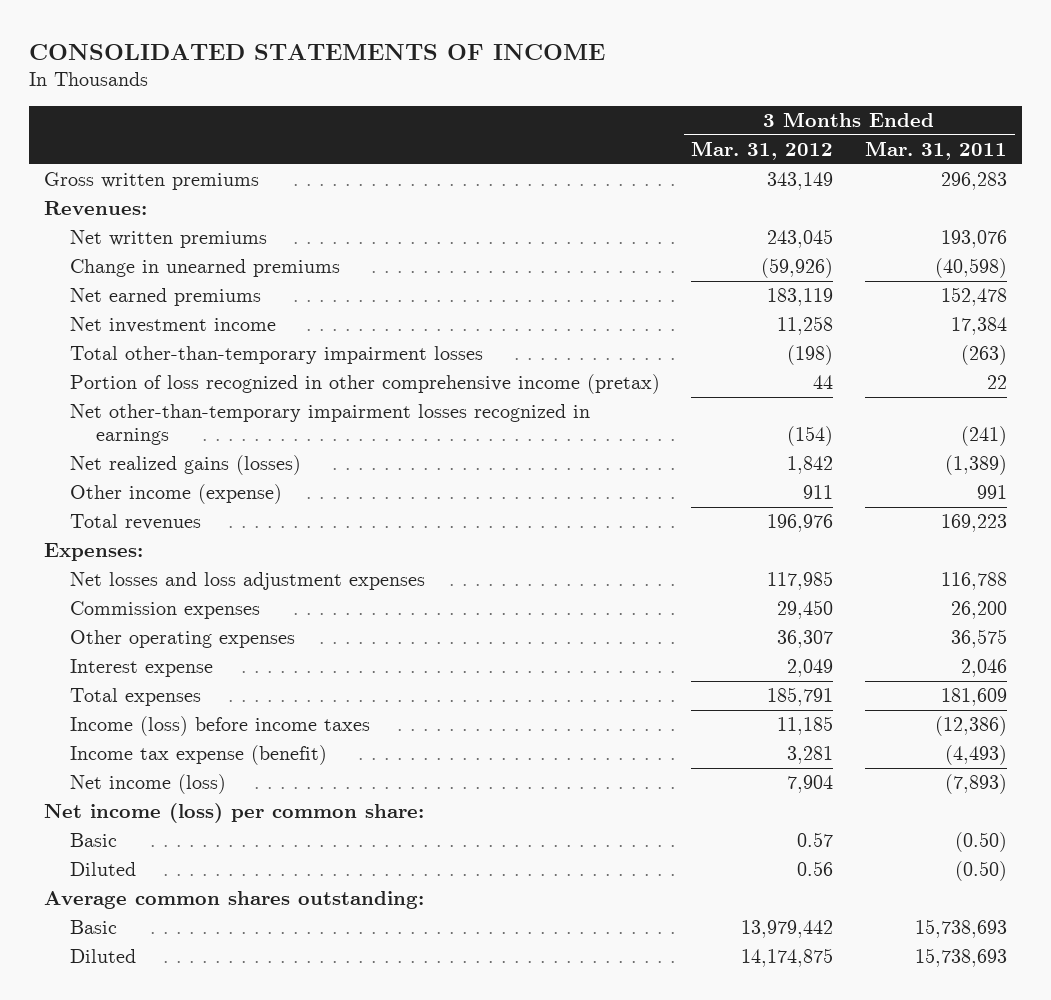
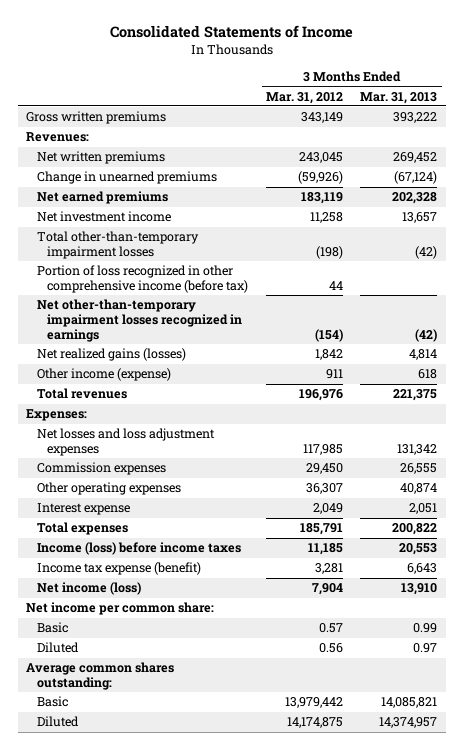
[28,43,605,60] CONSOLIDATED STATEMENTS OF INCOME -> [109,25,353,39] Consolidated Statements of Income
[864,141,1007,161] Mar. 31, 2011 -> none
none -> [360,91,438,104] Mar. 31, 2013
[70,374,661,395] Portion of loss recognized in other comprehensive income (pretax) -> [36,265,249,294] Portion of loss recognized in other comprehensive income (before tax)
[44,803,425,824] Net income (loss) per common share: -> [26,602,215,616] Net income per common share:

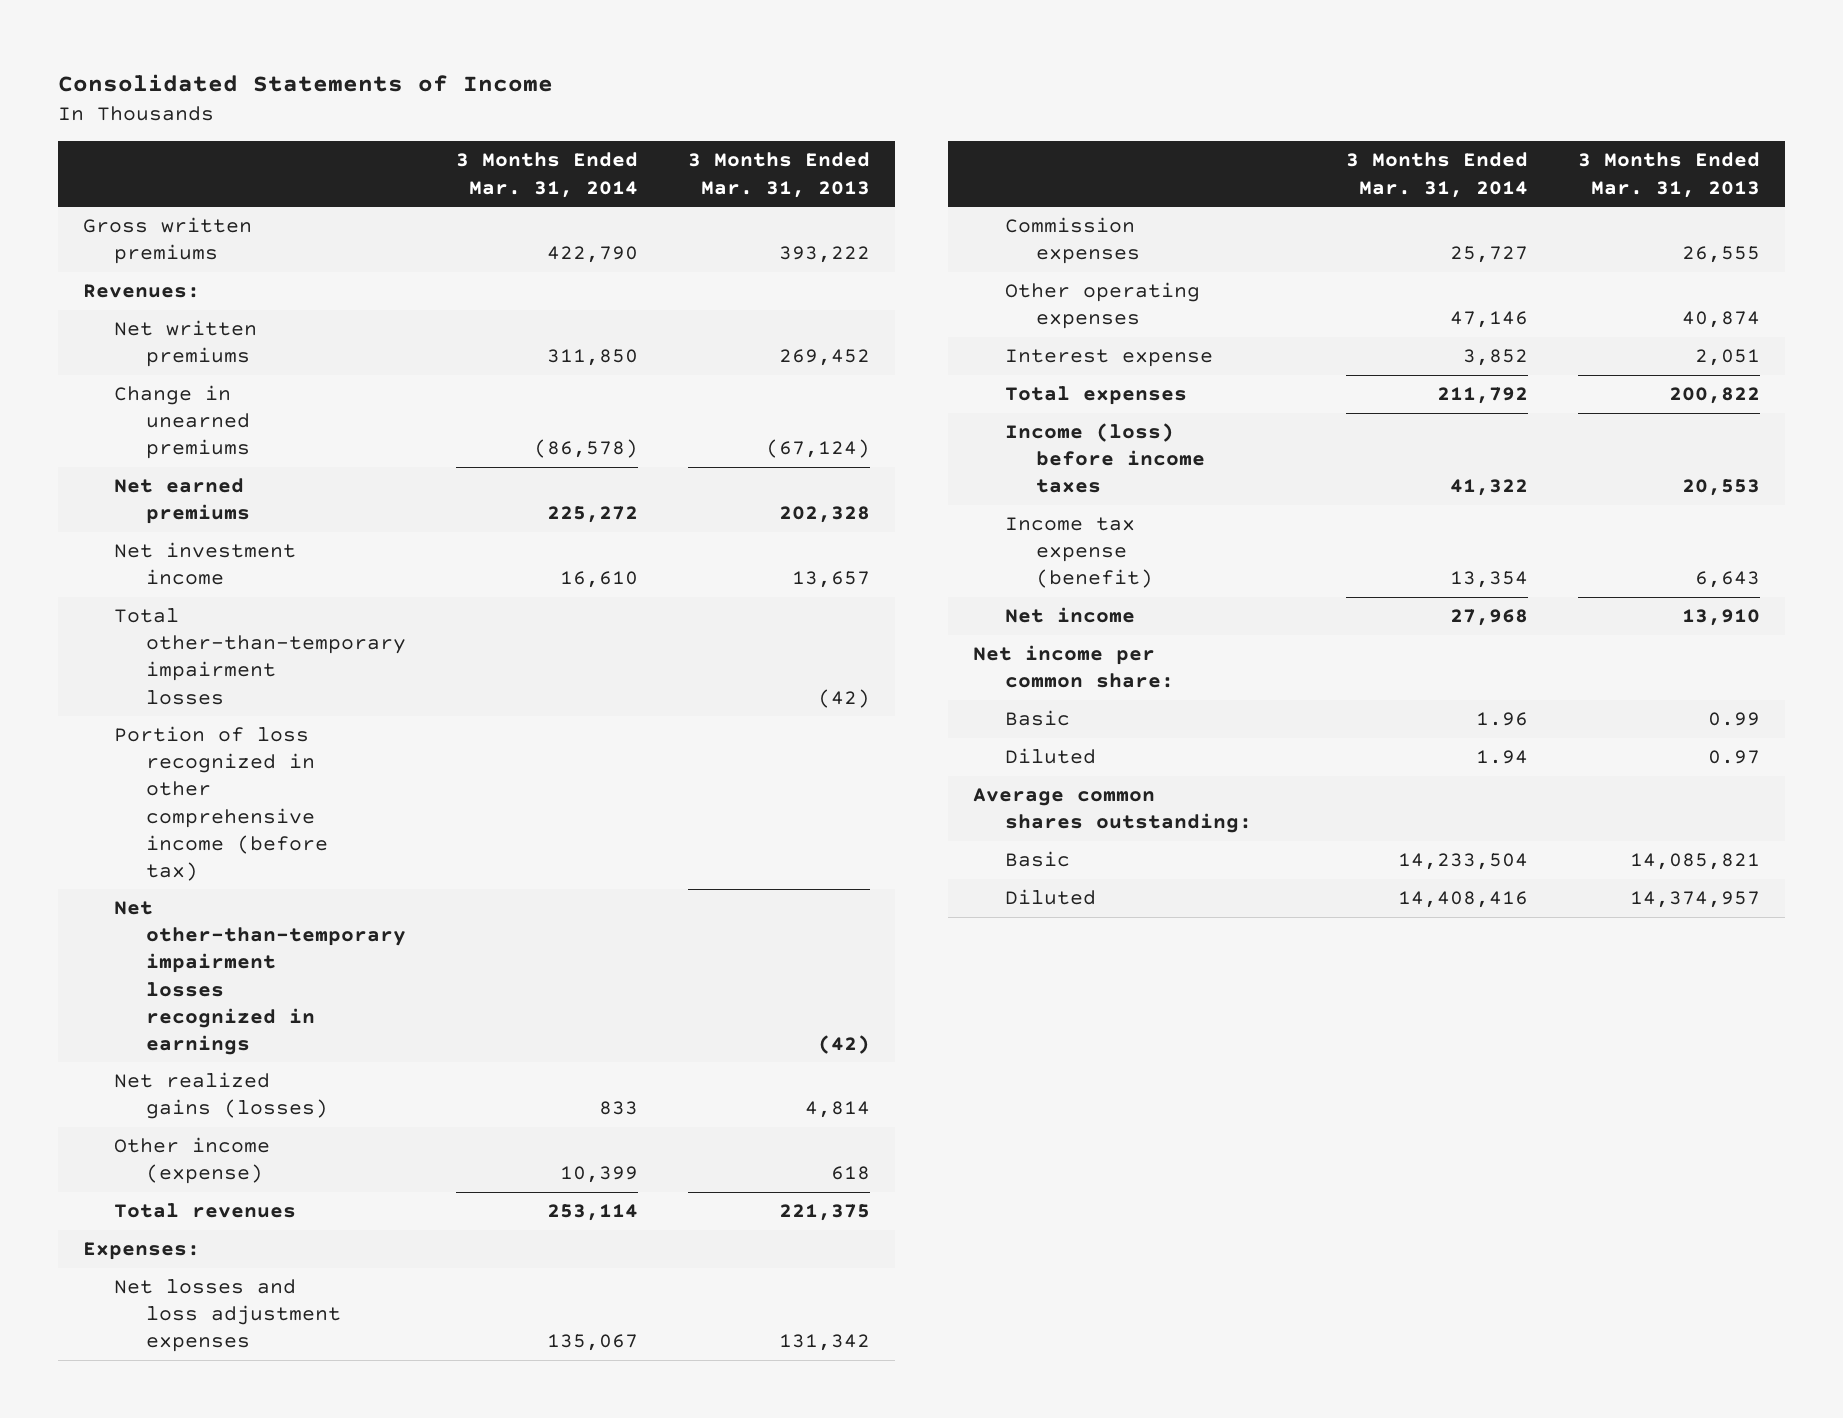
[265,91,343,104] Mar. 31, 2012 -> none
none -> [455,152,638,198] 3 Months Ended Mar. 31, 2014
[36,582,141,596] Net income (loss) -> [1004,607,1135,624] Net income

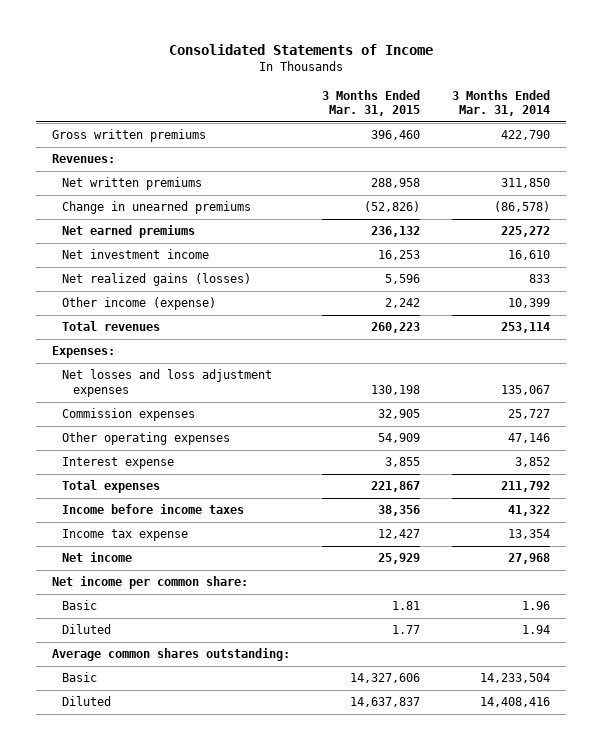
[687,152,870,198] 3 Months Ended Mar. 31, 2013 -> none
none -> [321,89,420,117] 3 Months Ended Mar. 31, 2015
[114,608,406,705] Total other-than-temporary impairment losses -> none
[114,726,328,881] Portion of loss recognized in other comprehensive income (before tax) -> none
[114,901,406,1055] Net other-than-temporary impairment losses recognized in earnings -> none
[1004,423,1206,494] Income (loss) before income taxes -> [62,504,245,515] Income before income taxes
[1004,517,1154,589] Income tax expense (benefit) -> [62,529,189,542] Income tax expense

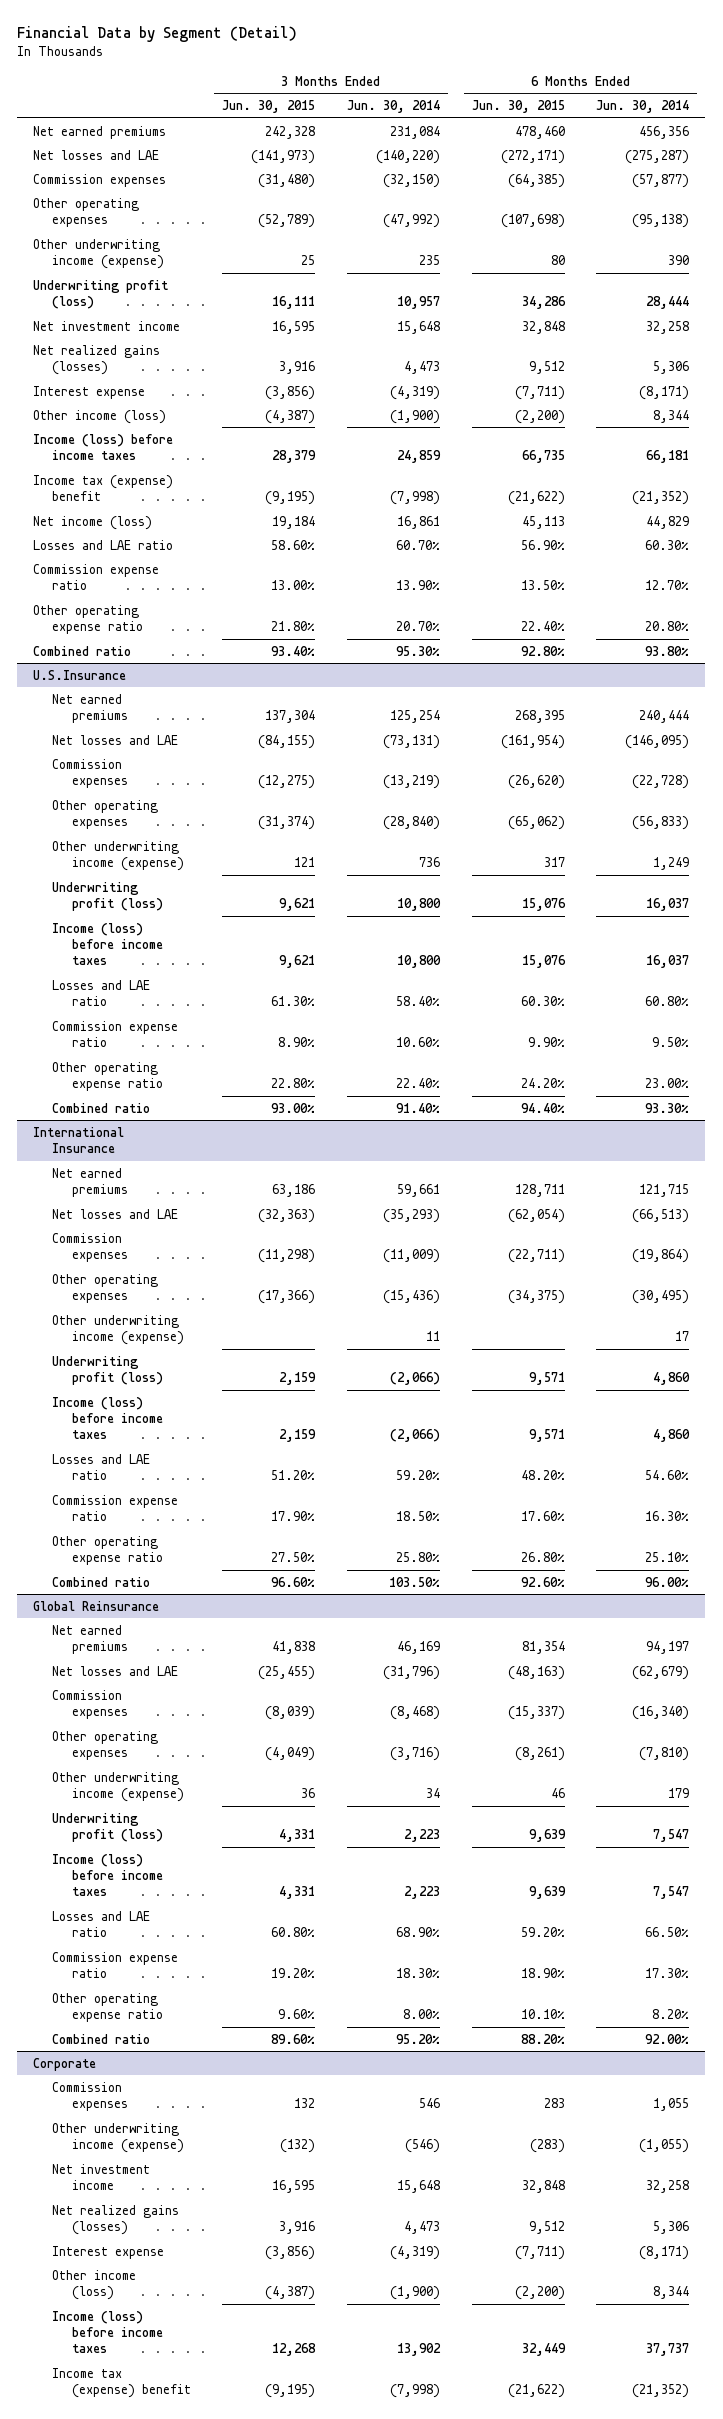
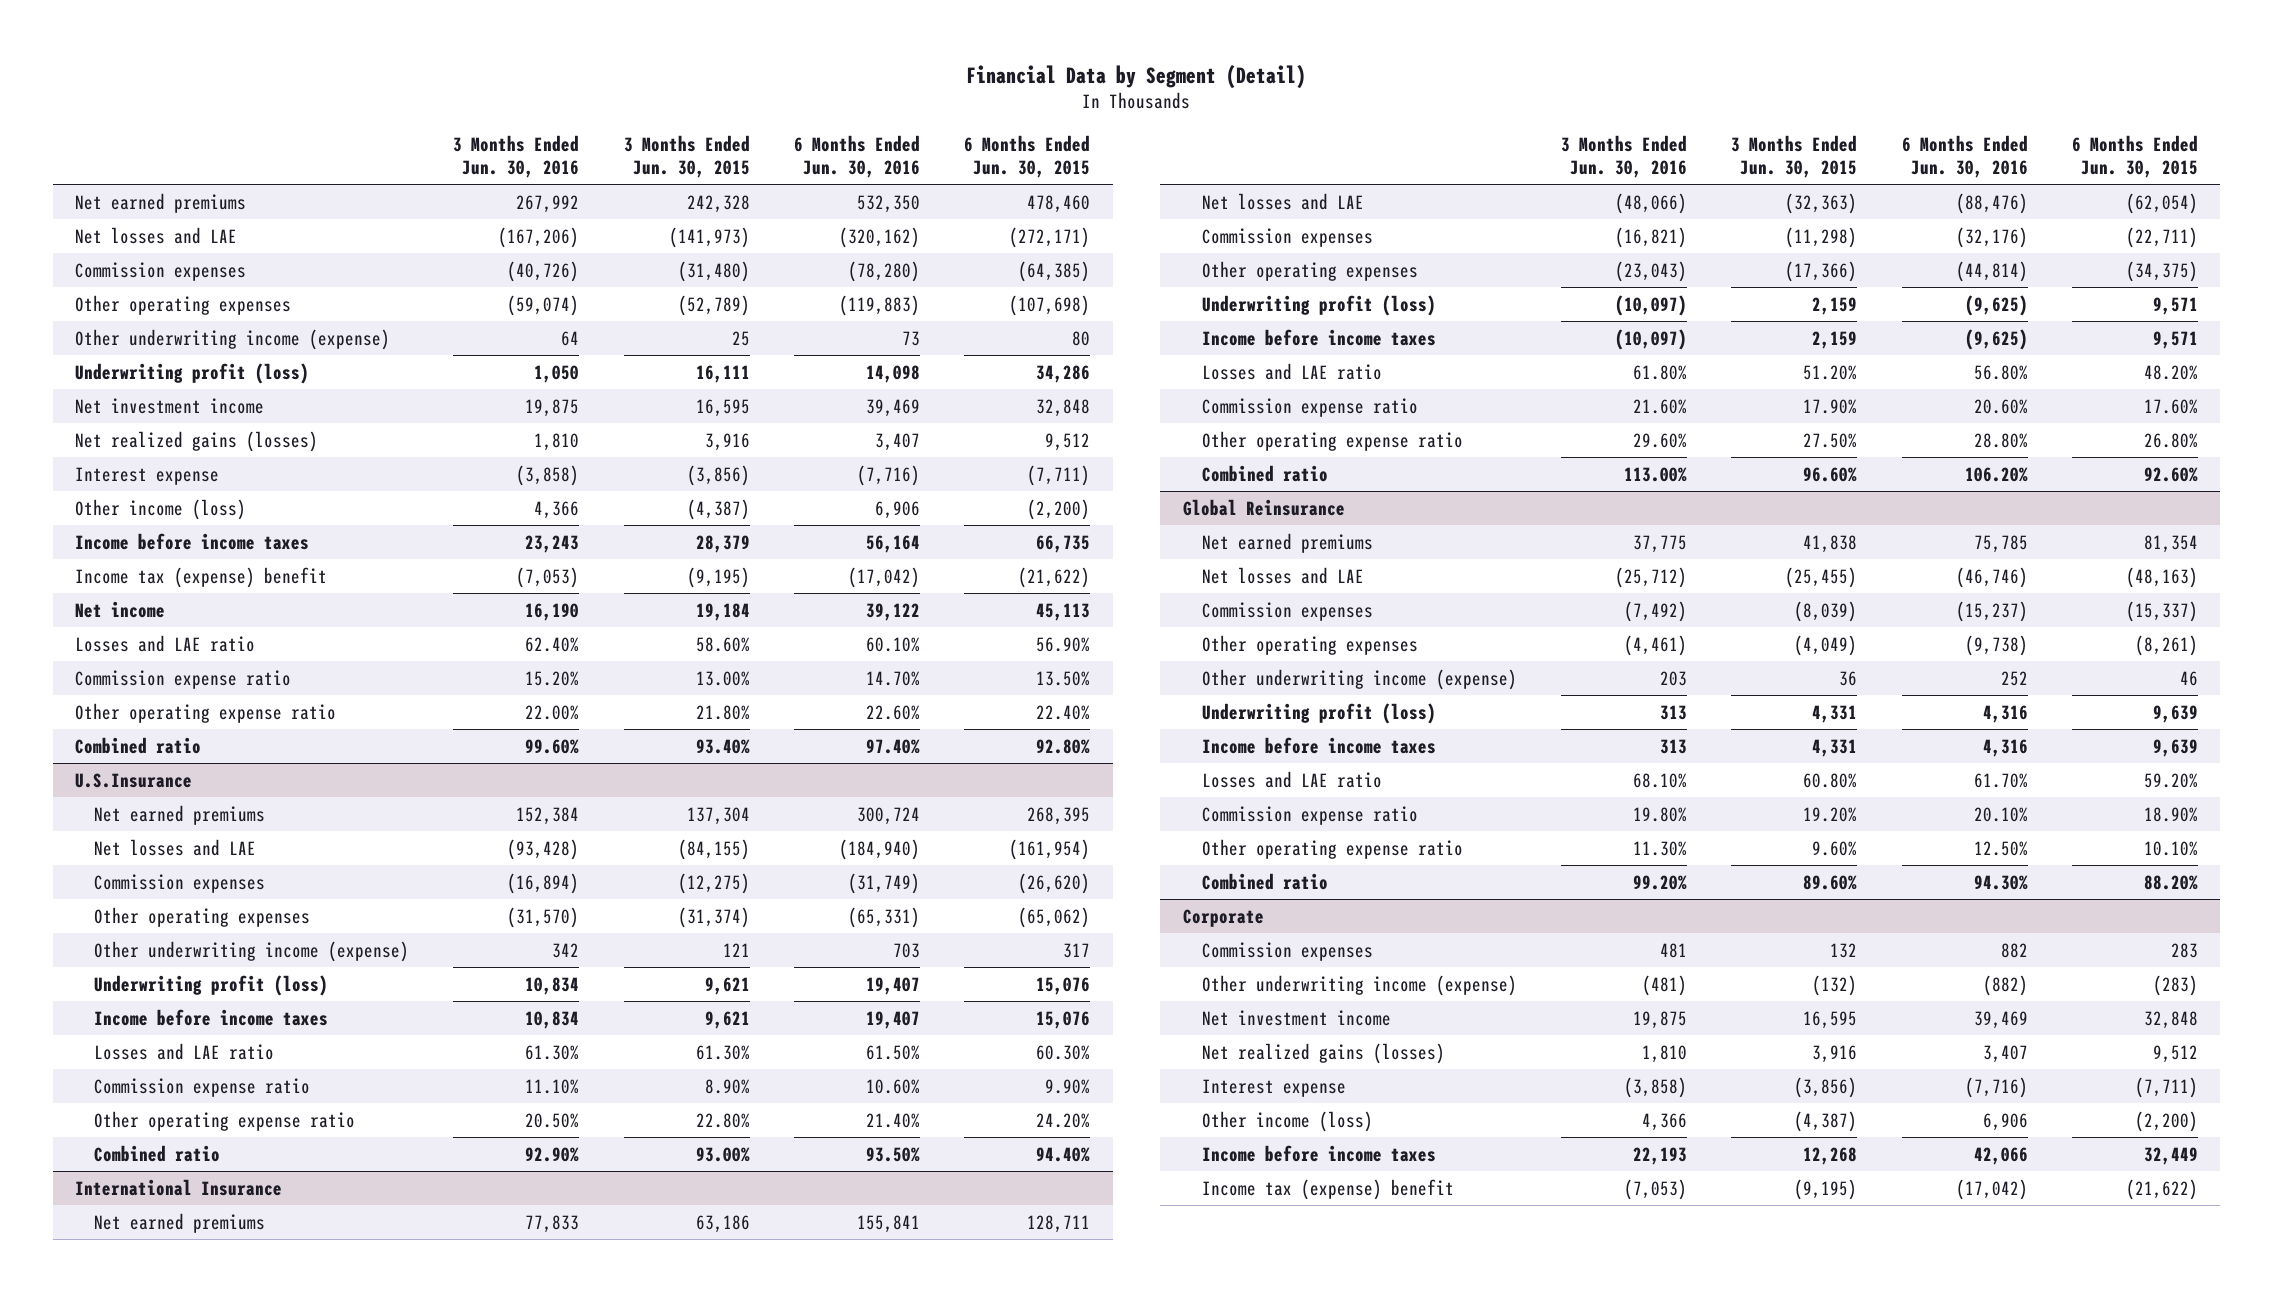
[347,100,441,114] Jun. 30, 2014 -> none
[596,100,690,114] Jun. 30, 2014 -> none
none -> [453,135,580,179] 3 Months Ended Jun. 30, 2016
none -> [793,135,920,179] 6 Months Ended Jun. 30, 2016
[33,433,174,460] Income (loss) before income taxes -> [74,532,309,550] Income before income taxes
[33,515,153,530] Net income (loss) -> [74,600,165,618] Net income
[52,922,163,966] Income (loss) before income taxes -> [93,1008,328,1026] Income before income taxes
[52,1314,184,1345] Other underwriting income (expense) -> none
[52,1396,163,1440] Income (loss) before income taxes -> [1201,328,1436,346] Income before income taxes
[52,1853,163,1897] Income (loss) before income taxes -> [1201,736,1436,754] Income before income taxes
[52,2310,163,2354] Income (loss) before income taxes -> [1201,1144,1436,1162] Income before income taxes

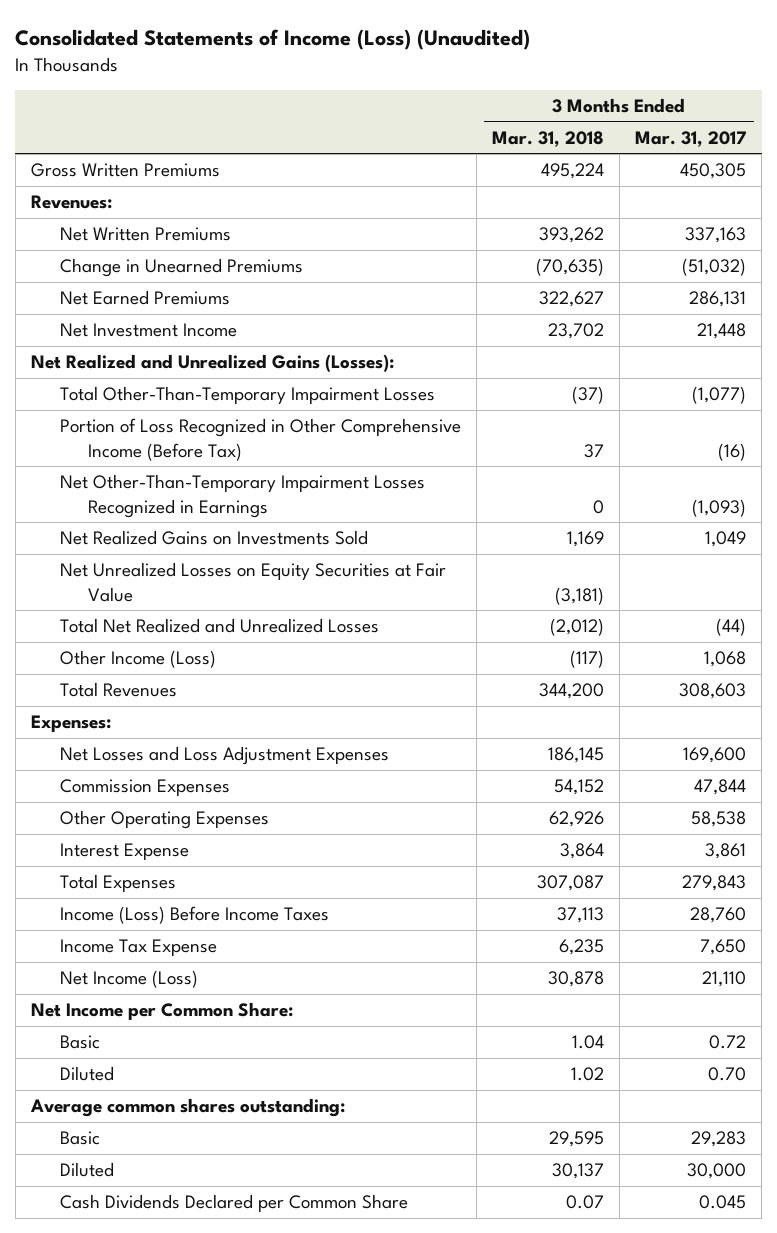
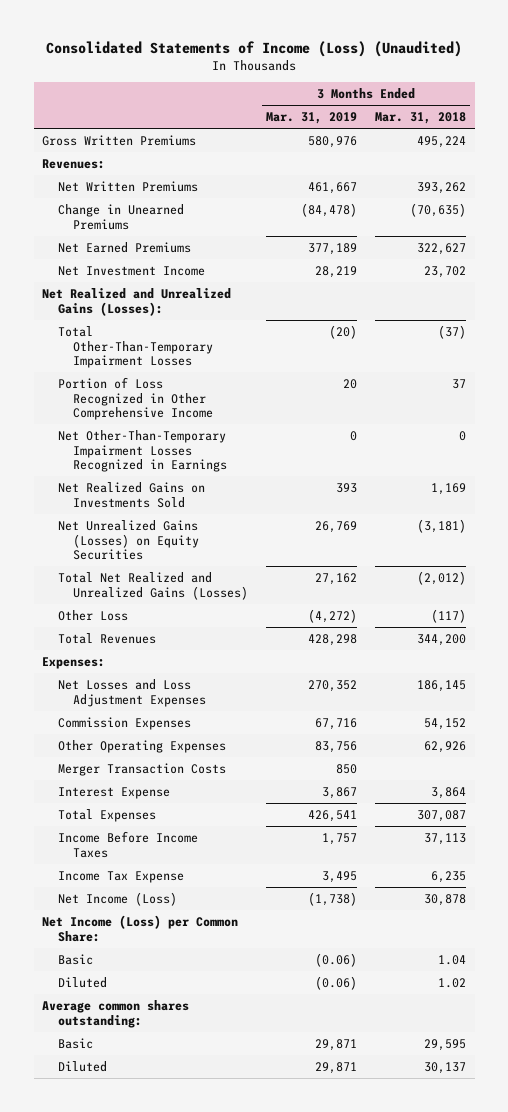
[635,130,747,147] Mar. 31, 2017 -> none
none -> [266,112,358,125] Mar. 31, 2019
[59,418,461,461] Portion of Loss Recognized in Other Comprehensive Income (Before Tax) -> [57,376,214,421] Portion of Loss Recognized in Other Comprehensive Income
[59,562,446,602] Net Unrealized Losses on Equity Securities at Fair Value -> [57,519,200,561] Net Unrealized Gains (Losses) on Equity Securities
[59,618,379,634] Total Net Realized and Unrealized Losses -> [57,571,249,600] Total Net Realized and Unrealized Gains (Losses)
[59,650,216,669] Other Income (Loss) -> [57,609,128,621] Other Loss
none -> [57,762,226,776] Merger Transaction Costs
[59,906,329,925] Income (Loss) Before Income Taxes -> [57,830,198,858] Income Before Income Taxes
[31,1002,294,1021] Net Income per Common Share: -> [42,914,239,942] Net Income (Loss) per Common Share:
[59,1194,408,1213] Cash Dividends Declared per Common Share -> none

